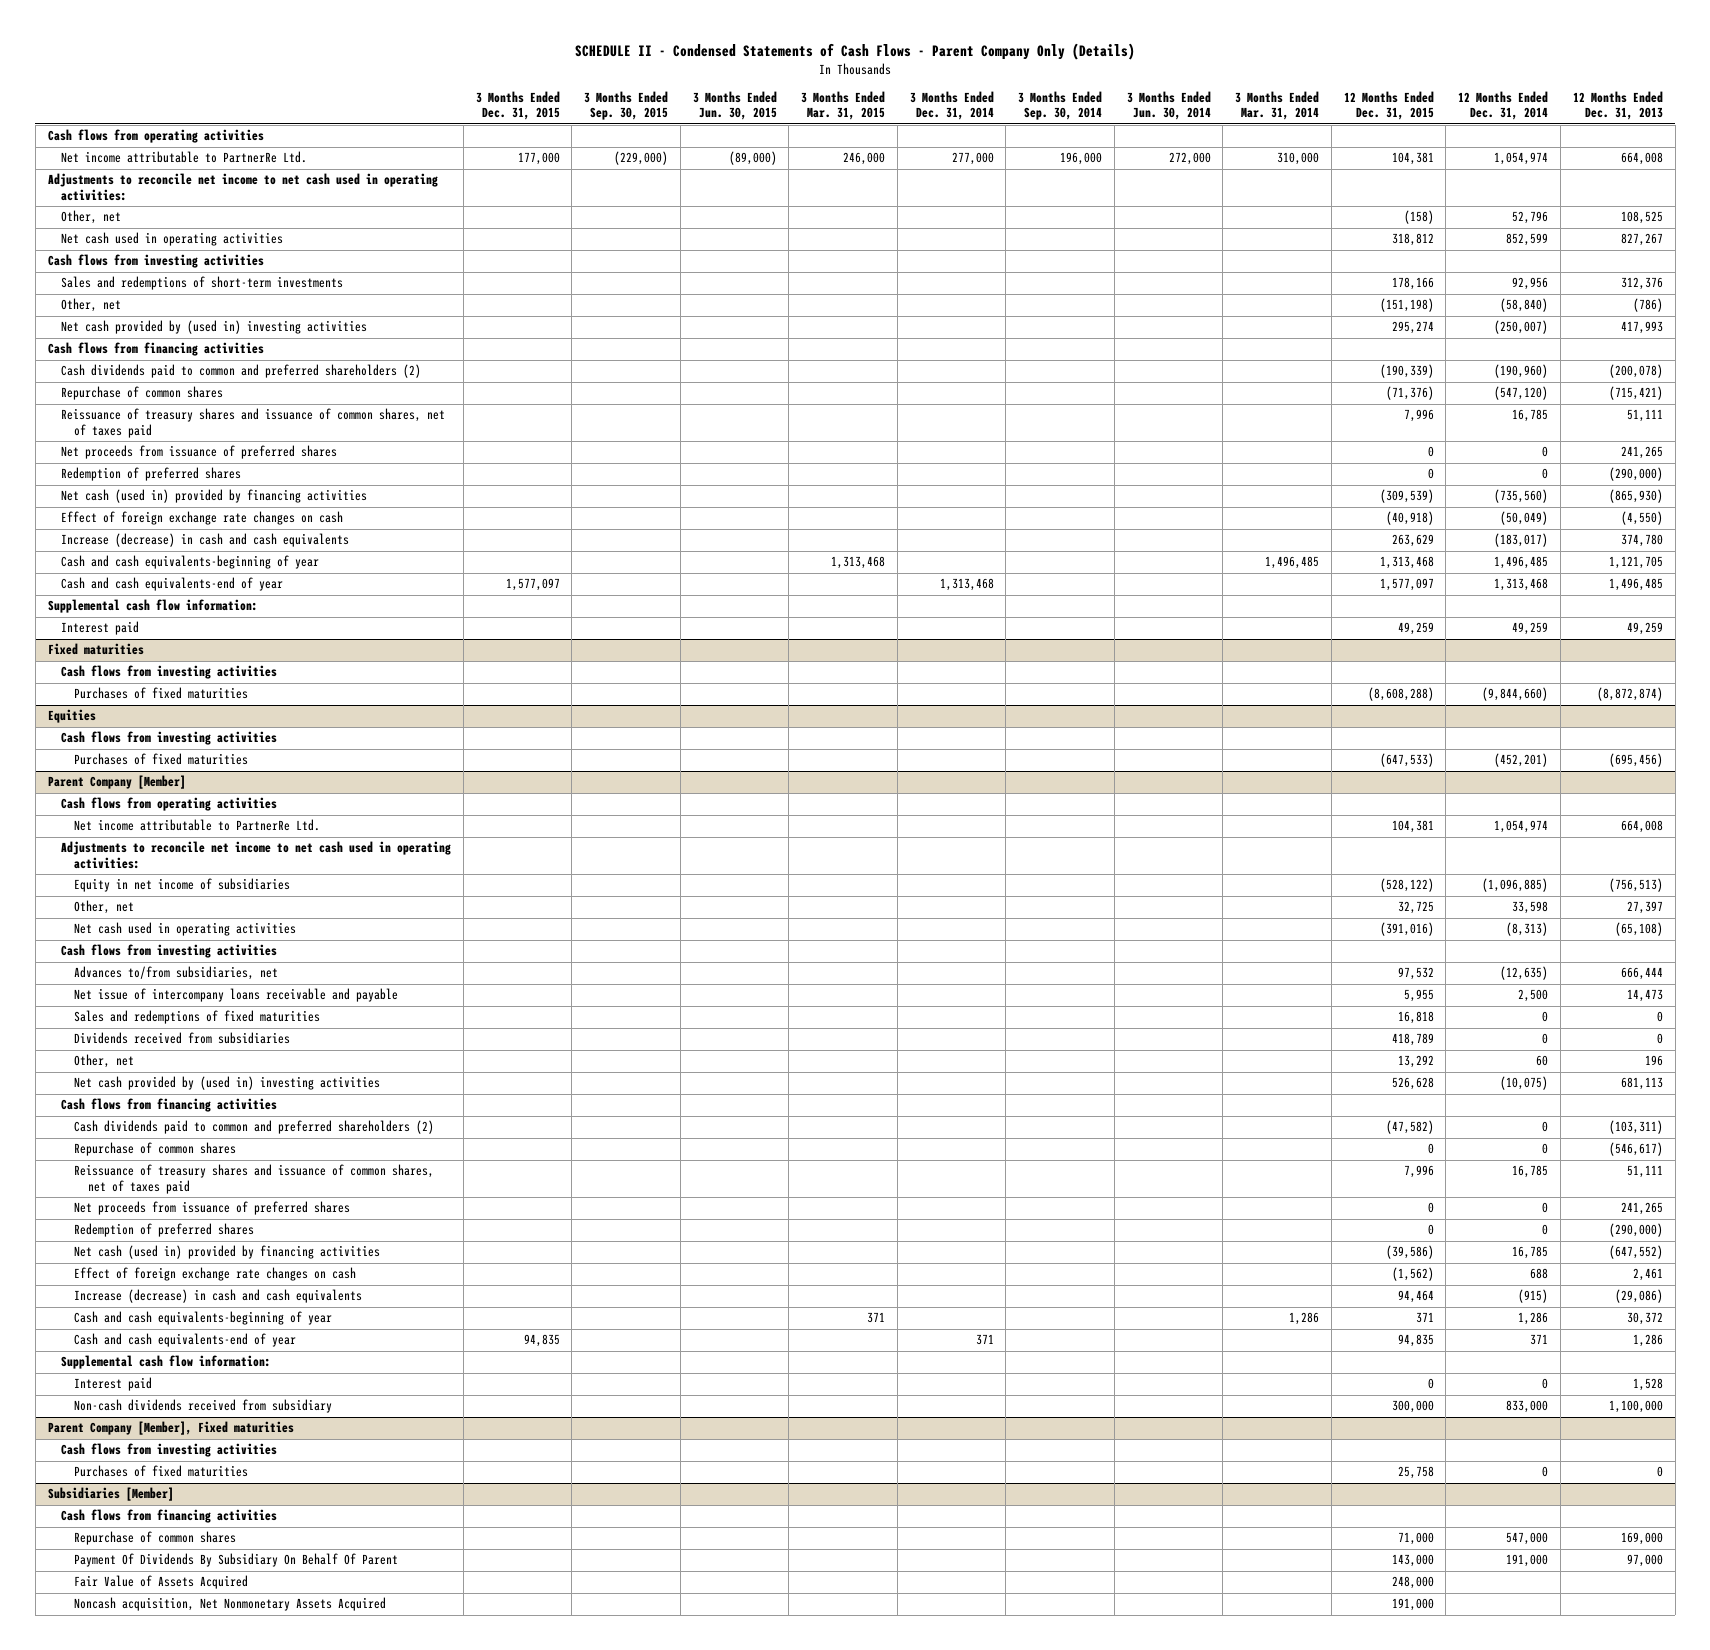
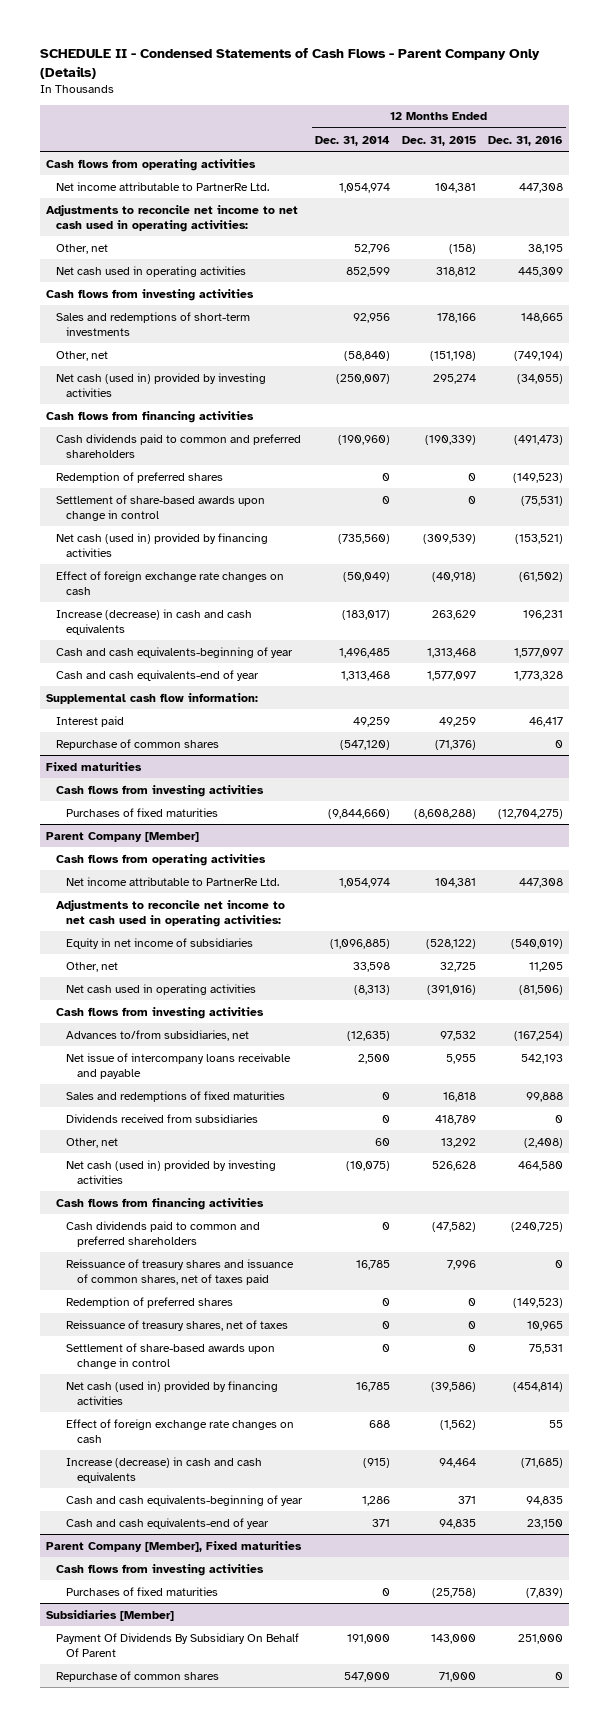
[475,91,560,121] 3 Months Ended Dec. 31, 2015 -> none
[584,91,669,121] 3 Months Ended Sep. 30, 2015 -> none
[692,91,777,121] 3 Months Ended Jun. 30, 2015 -> none
[801,91,886,121] 3 Months Ended Mar. 31, 2015 -> none
[909,91,994,121] 3 Months Ended Dec. 31, 2014 -> none
[1018,91,1103,121] 3 Months Ended Sep. 30, 2014 -> none
[1126,91,1211,121] 3 Months Ended Jun. 30, 2014 -> none
[1235,91,1320,121] 3 Months Ended Mar. 31, 2014 -> none
[1572,91,1663,121] 12 Months Ended Dec. 31, 2013 -> none
none -> [488,135,564,146] Dec. 31, 2016
[61,320,368,335] Net cash provided by (used in) investing activities -> [56,372,267,397] Net cash (used in) provided by investing activities
[61,408,446,438] Reissuance of treasury shares and issuance of common shares, net of taxes paid -> none
[61,445,338,460] Net proceeds from issuance of preferred shares -> none
[61,364,422,379] Cash dividends paid to common and preferred shareholders (2) -> [56,433,302,458] Cash dividends paid to common and preferred shareholders
none -> [56,494,266,521] Settlement of share-based awards upon change in control
[61,386,224,401] Repurchase of common shares -> [56,738,220,750] Repurchase of common shares
[47,709,96,724] Equities -> none
[61,731,278,746] Cash flows from investing activities -> none
[74,753,249,766] Purchases of fixed maturities -> none
[74,1076,381,1091] Net cash provided by (used in) investing activities -> [66,1159,277,1184] Net cash (used in) provided by investing activities
[74,1142,237,1157] Repurchase of common shares -> none
[74,1120,435,1135] Cash dividends paid to common and preferred shareholders (2) -> [66,1220,261,1247] Cash dividends paid to common and preferred shareholders
[74,1201,351,1216] Net proceeds from issuance of preferred shares -> none
none -> [66,1319,289,1331] Reissuance of treasury shares, net of taxes
none -> [66,1342,276,1369] Settlement of share-based awards upon change in control
[61,1355,272,1370] Supplemental cash flow information: -> none
[74,1377,153,1392] Interest paid -> none
[74,1399,333,1414] Non-cash dividends received from subsidiary -> none
[1397,1466,1434,1480] 25,758 -> [431,1587,476,1598] (25,758)
[61,1509,278,1524] Cash flows from financing activities -> none
[74,1575,249,1590] Fair Value of Assets Acquired -> none
[74,1597,387,1612] Noncash acquisition, Net Nonmonetary Assets Acquired -> none
[74,1531,237,1546] Repurchase of common shares -> [56,1670,220,1682] Repurchase of common shares

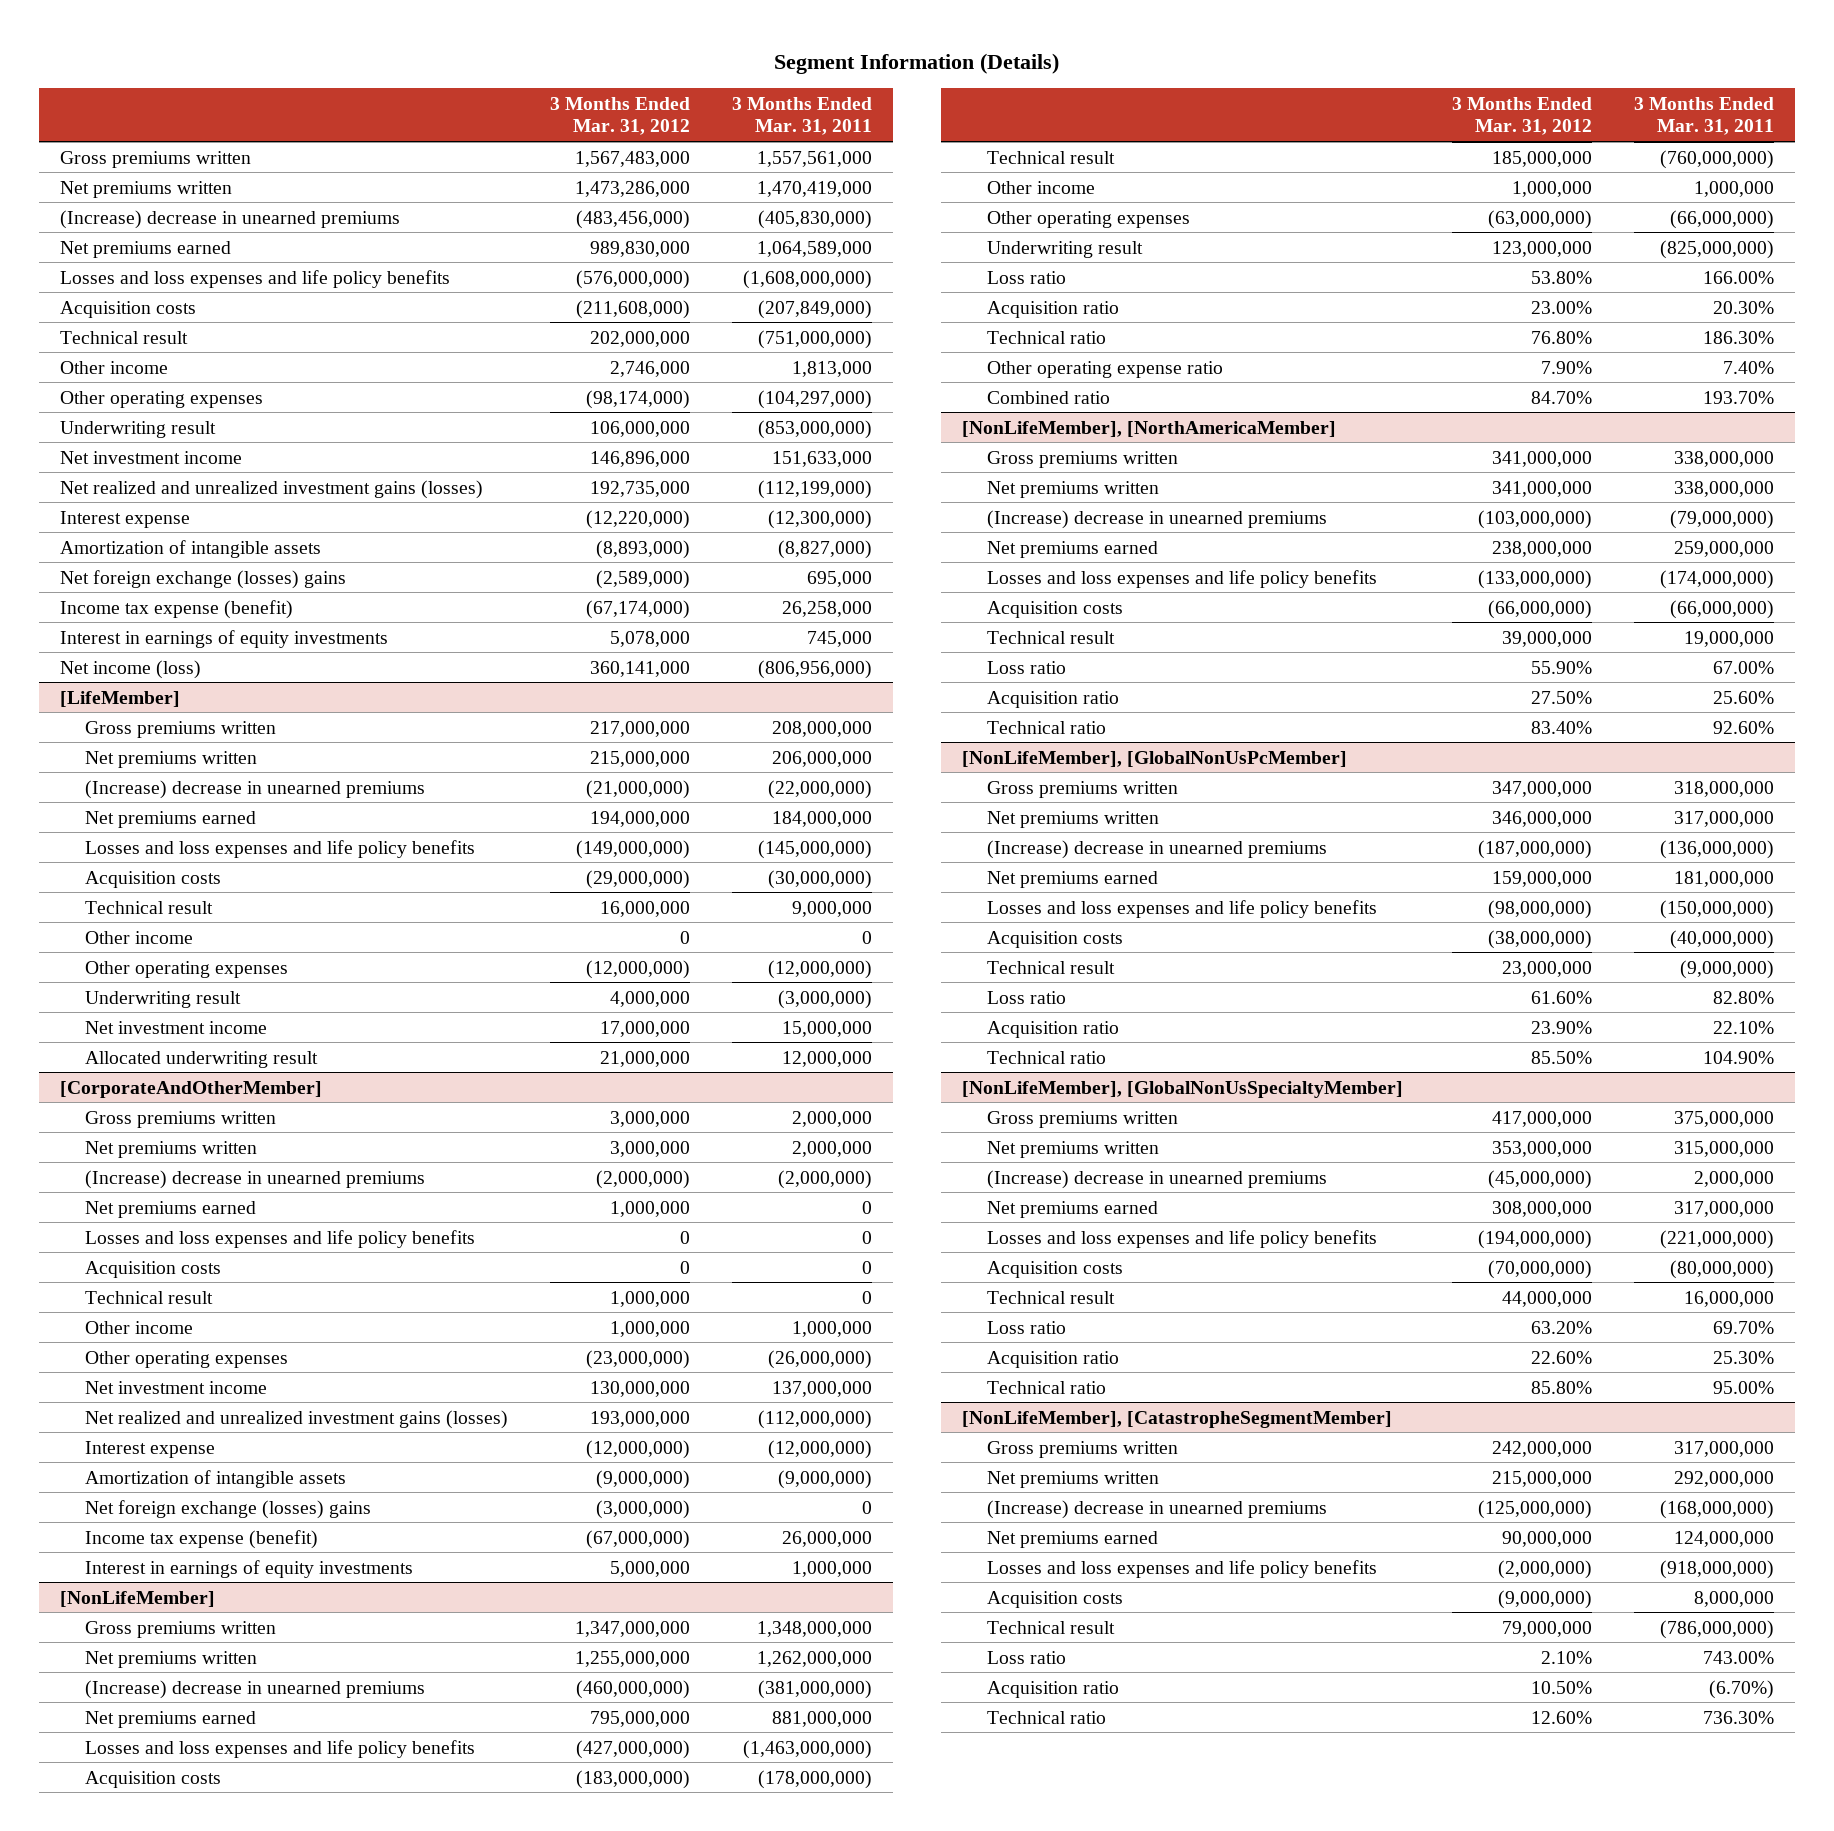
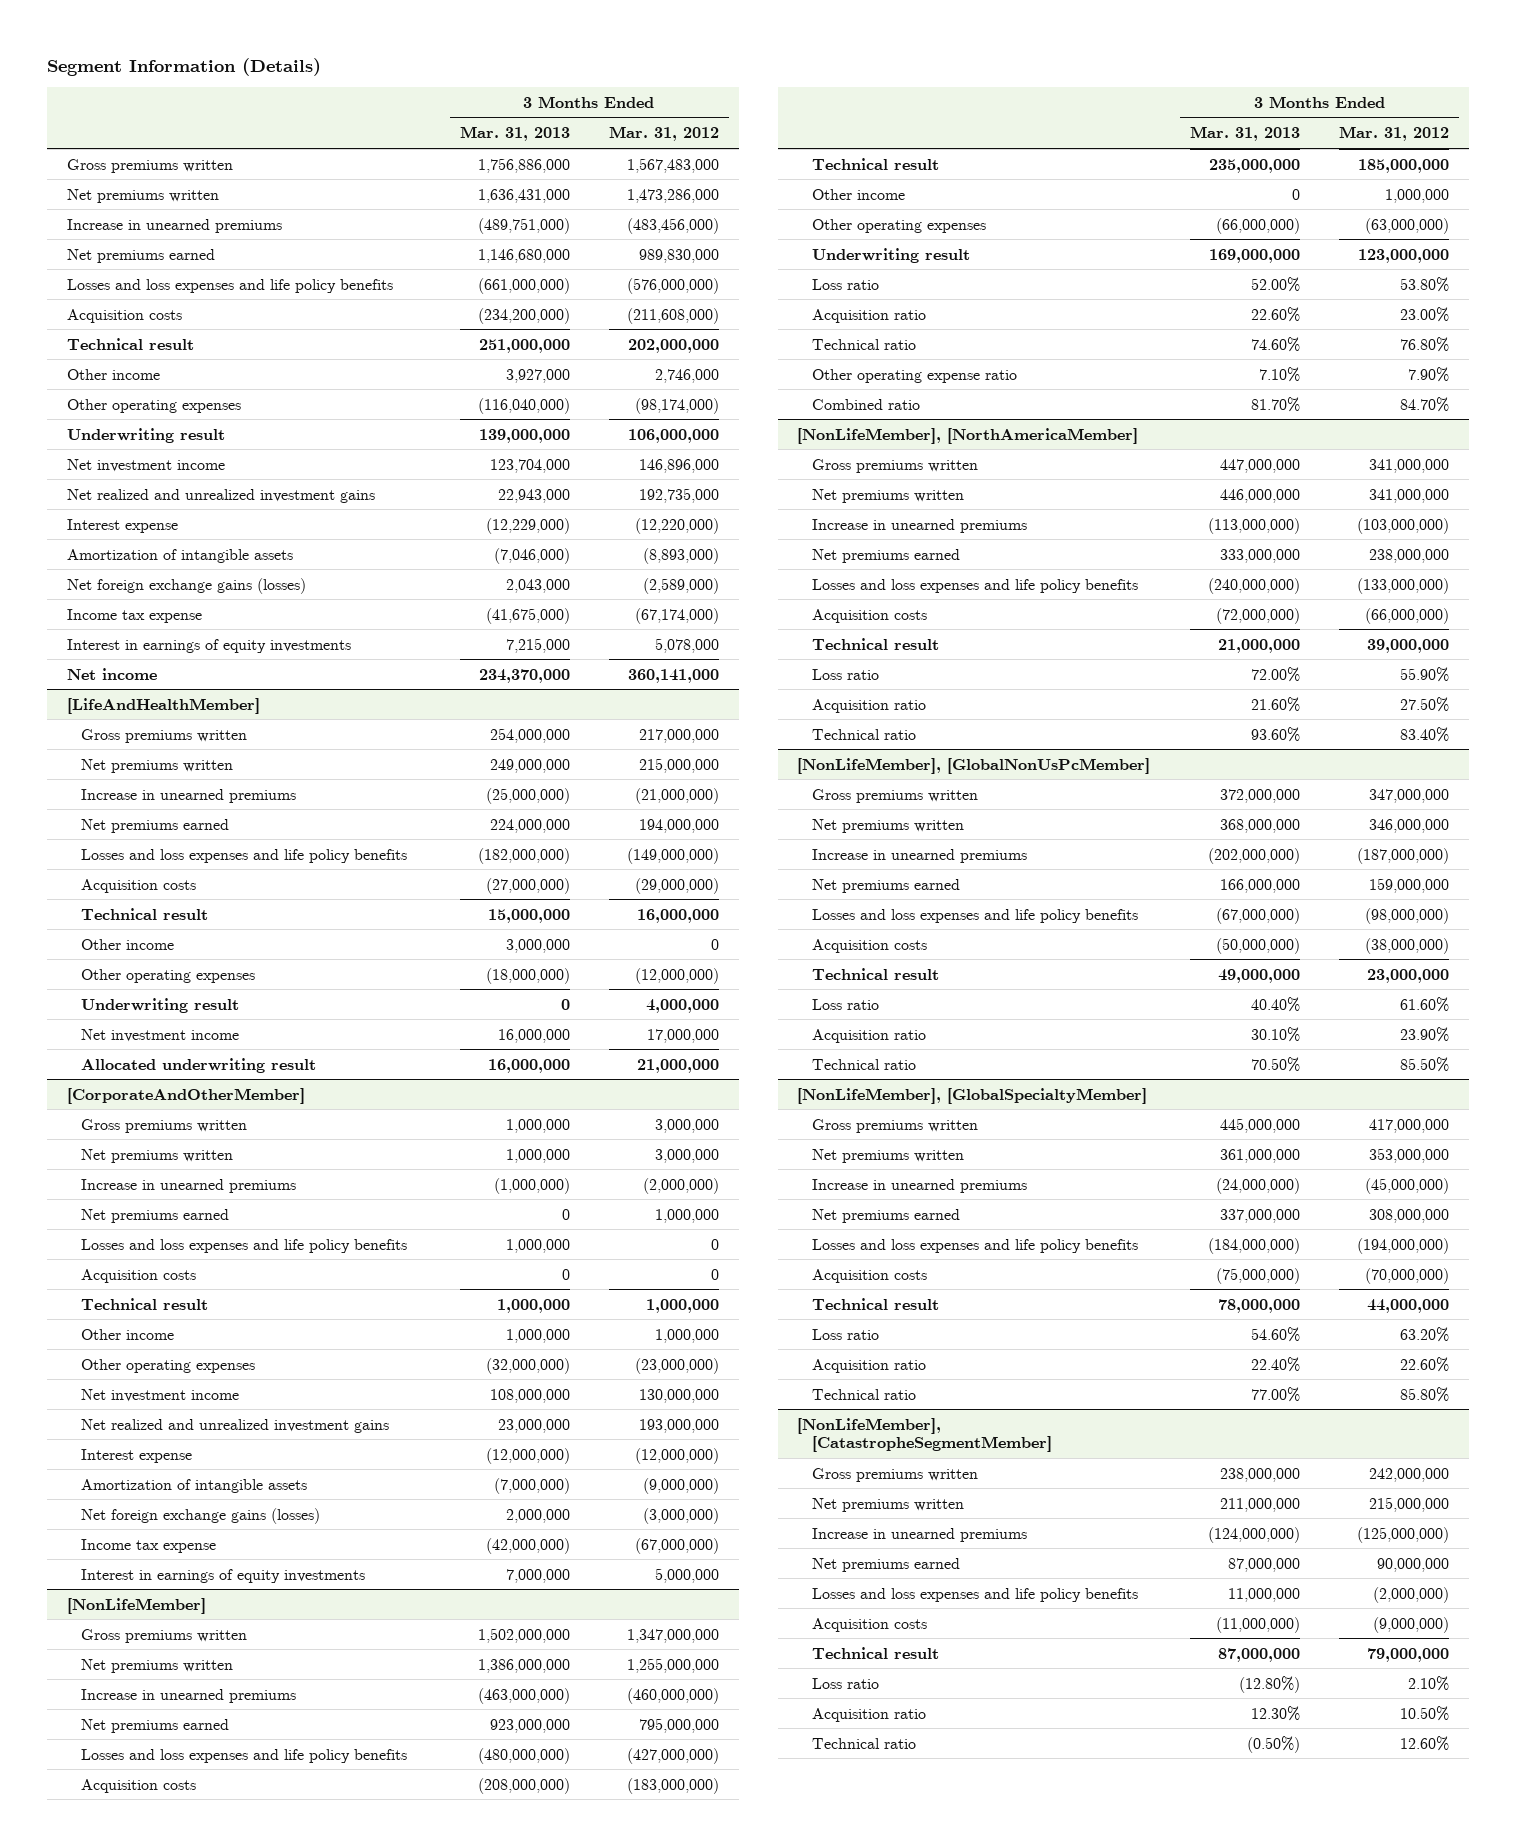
[732,96,873,136] 3 Months Ended Mar. 31, 2011 -> none
none -> [459,126,570,142] Mar. 31, 2013
[60,209,401,229] (Increase) decrease in unearned premiums -> [67,218,283,233] Increase in unearned premiums
[60,479,484,499] Net realized and unrealized investment gains (losses) -> [67,488,376,503] Net realized and unrealized investment gains
[60,569,347,589] Net foreign exchange (losses) gains -> [67,577,307,594] Net foreign exchange gains (losses)
[60,599,294,619] Income tax expense (benefit) -> [67,608,203,623] Income tax expense
[60,690,181,707] [LifeMember] -> none
[60,659,202,679] Net income (loss) -> [67,667,158,680] Net income
none -> [67,697,261,714] [LifeAndHealthMember]
[84,779,425,799] (Increase) decrease in unearned premiums -> [81,788,297,803] Increase in unearned premiums
[84,1169,425,1189] (Increase) decrease in unearned premiums -> [81,1178,297,1193] Increase in unearned premiums
[84,1409,508,1429] Net realized and unrealized investment gains (losses) -> [81,1418,390,1433] Net realized and unrealized investment gains
[84,1499,371,1519] Net foreign exchange (losses) gains -> [81,1507,321,1524] Net foreign exchange gains (losses)
[84,1529,318,1549] Income tax expense (benefit) -> [81,1538,217,1553] Income tax expense
[84,1679,425,1699] (Increase) decrease in unearned premiums -> [81,1688,297,1703] Increase in unearned premiums
[986,509,1327,529] (Increase) decrease in unearned premiums -> [811,518,1027,533] Increase in unearned premiums
[986,839,1327,859] (Increase) decrease in unearned premiums -> [811,848,1027,863] Increase in unearned premiums
[962,1080,1404,1098] [NonLifeMember], [GlobalNonUsSpecialtyMember] -> none
none -> [797,1087,1148,1104] [NonLifeMember], [GlobalSpecialtyMember]
[986,1169,1327,1189] (Increase) decrease in unearned premiums -> [811,1178,1027,1193] Increase in unearned premiums
[986,1499,1327,1519] (Increase) decrease in unearned premiums -> [811,1527,1027,1542] Increase in unearned premiums

